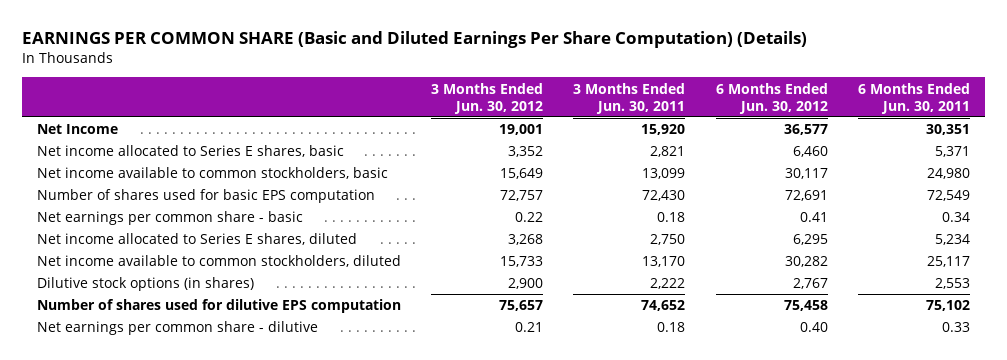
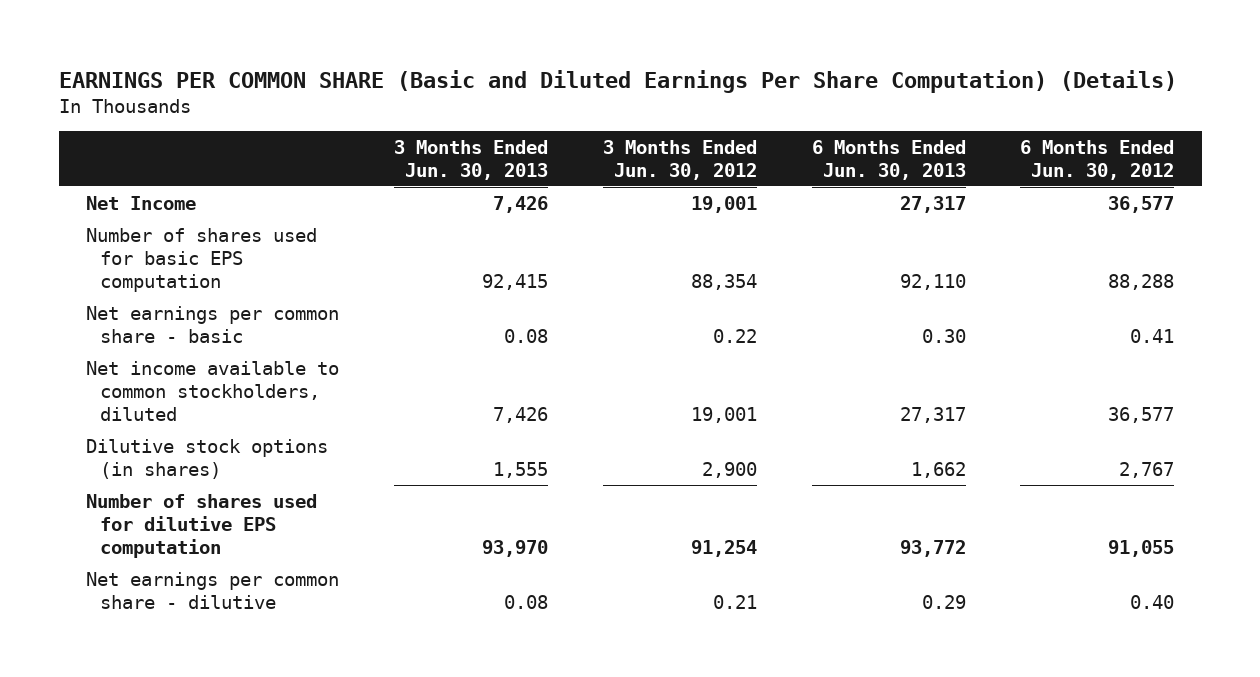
[573,82,686,114] 3 Months Ended Jun. 30, 2011 -> none
[857,82,970,114] 6 Months Ended Jun. 30, 2011 -> none
none -> [393,139,548,180] 3 Months Ended Jun. 30, 2013
none -> [811,139,966,180] 6 Months Ended Jun. 30, 2013
[36,145,344,158] Net income allocated to Series E shares, basic -> none
[36,167,388,180] Net income available to common stockholders, basic -> none
[500,190,544,202] 72,757 -> [690,273,757,290] 88,354
[784,190,828,202] 72,691 -> [1108,273,1175,290] 88,288
[36,233,357,246] Net income allocated to Series E shares, diluted -> none
[500,256,544,268] 15,733 -> [690,406,757,423] 19,001
[784,256,828,268] 30,282 -> [1108,406,1175,423] 36,577
[499,300,544,312] 75,657 -> [690,539,757,557] 91,254
[783,300,828,312] 75,458 -> [1108,539,1175,557] 91,055

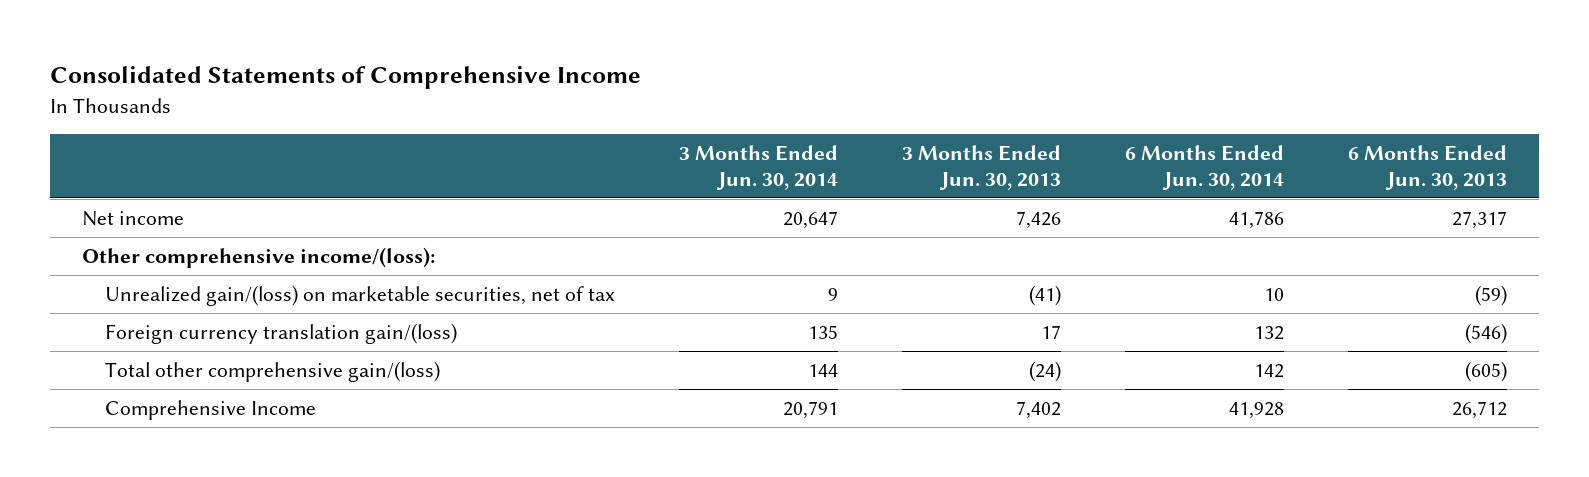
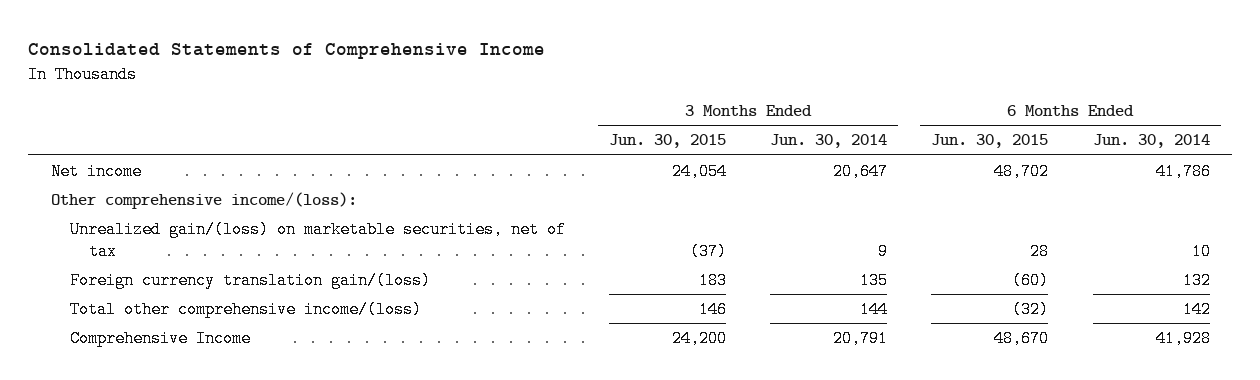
[902,145,1062,190] 3 Months Ended Jun. 30, 2013 -> none
[1348,145,1508,190] 6 Months Ended Jun. 30, 2013 -> none
none -> [609,134,727,149] Jun. 30, 2015
none -> [931,134,1049,149] Jun. 30, 2015
[105,360,441,382] Total other comprehensive gain/(loss) -> [69,300,422,318] Total other comprehensive income/(loss)

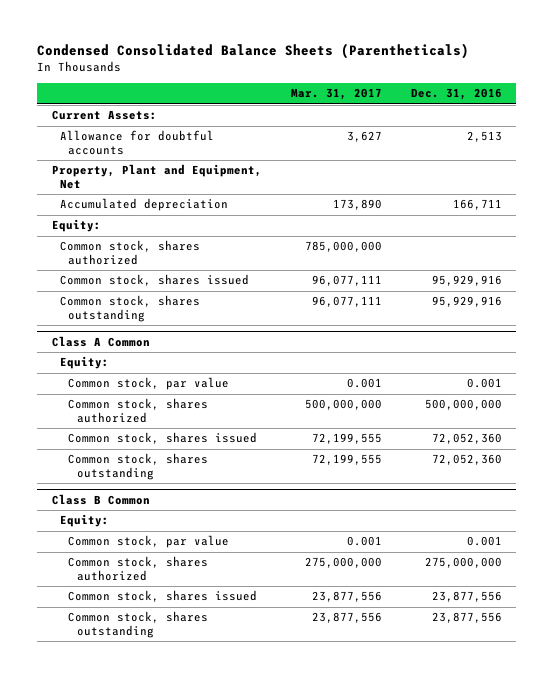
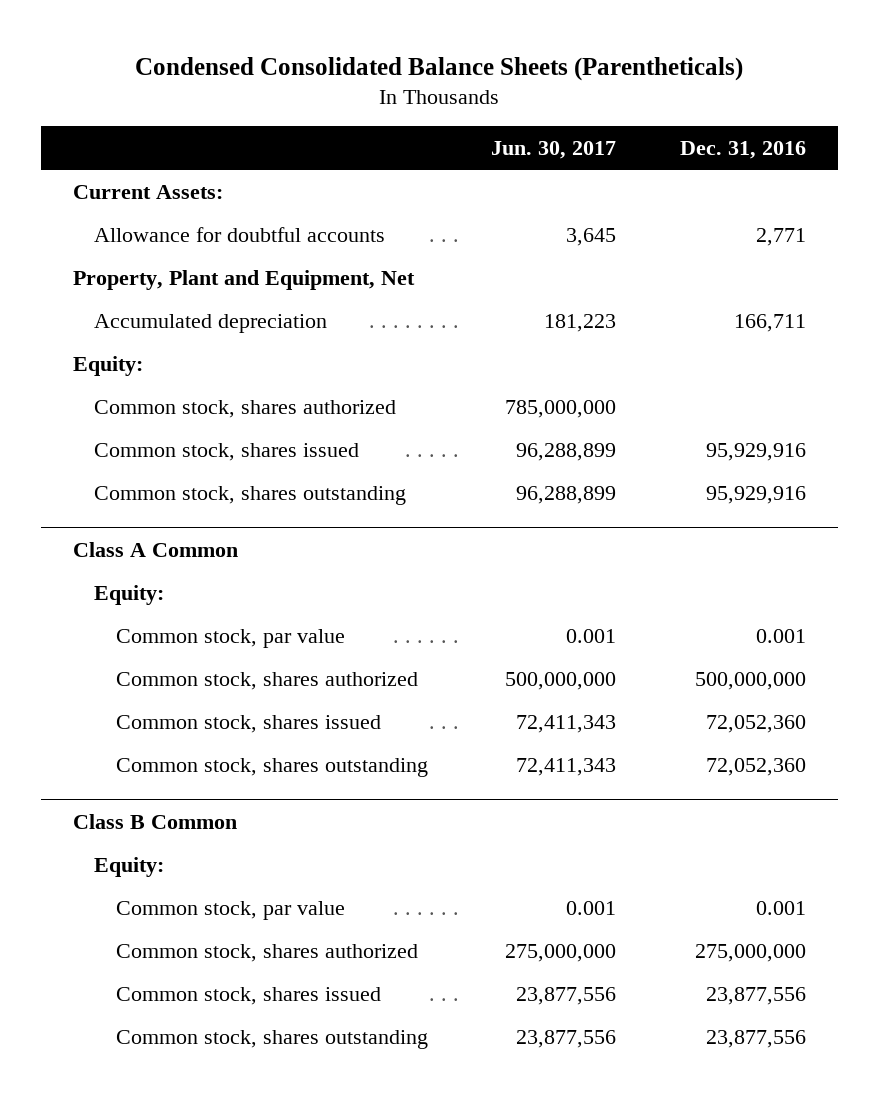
[290,88,382,101] Mar. 31, 2017 -> none
none -> [491,140,617,159] Jun. 30, 2017
[466,131,502,143] 2,513 -> [755,227,806,246] 2,771

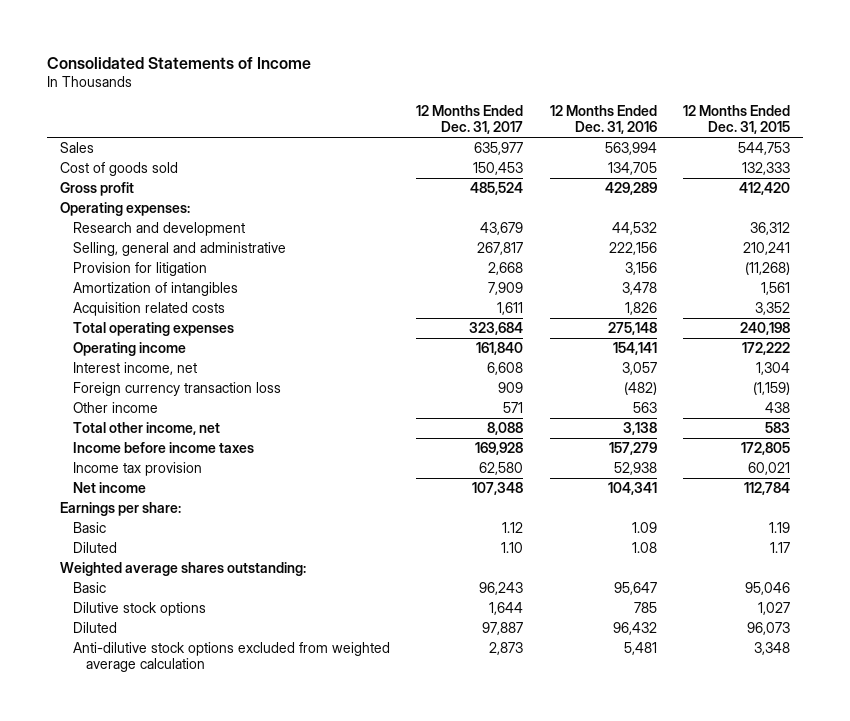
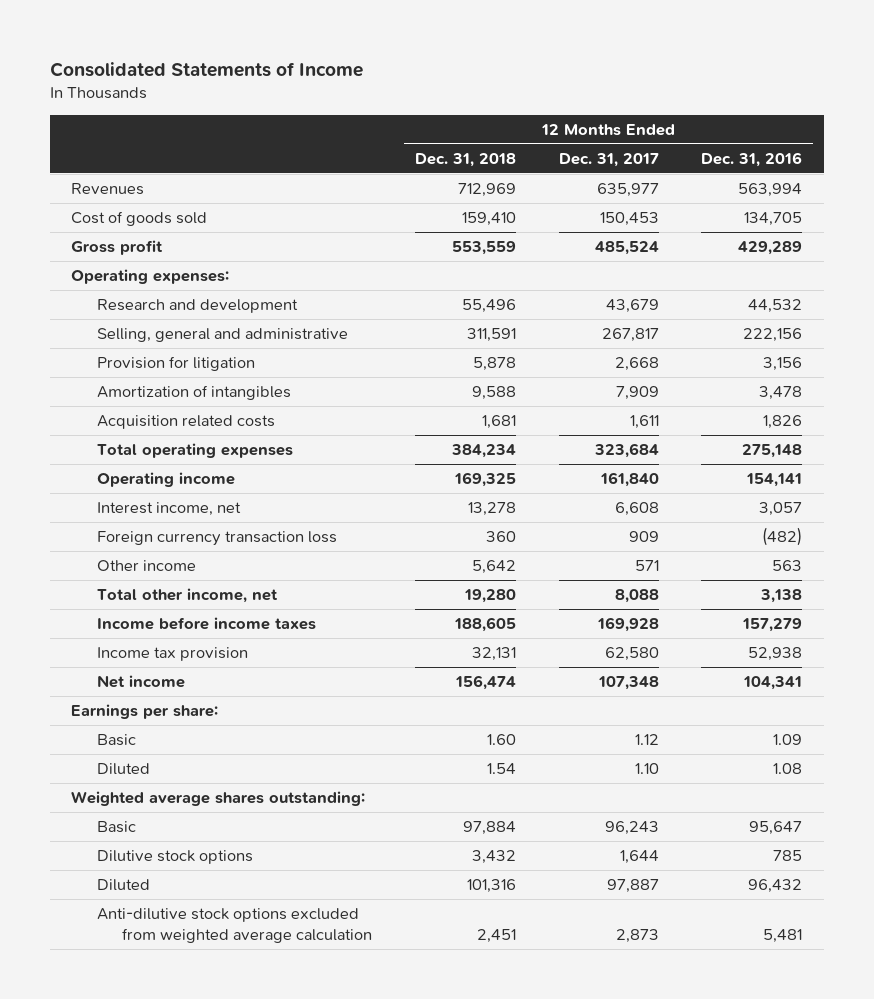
[682,105,790,135] 12 Months Ended Dec. 31, 2015 -> none
none -> [414,152,516,167] Dec. 31, 2018
[60,141,95,153] Sales -> [71,183,145,196] Revenues

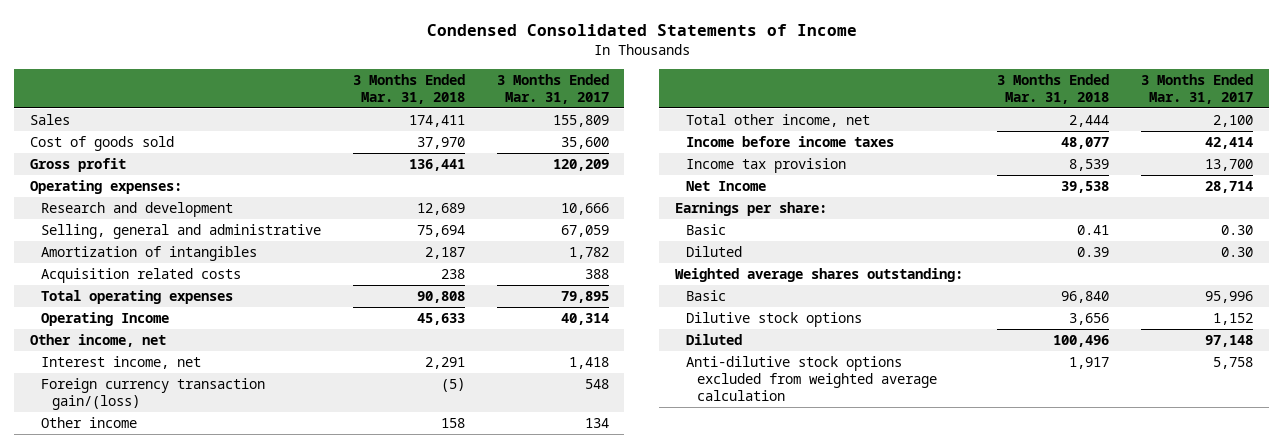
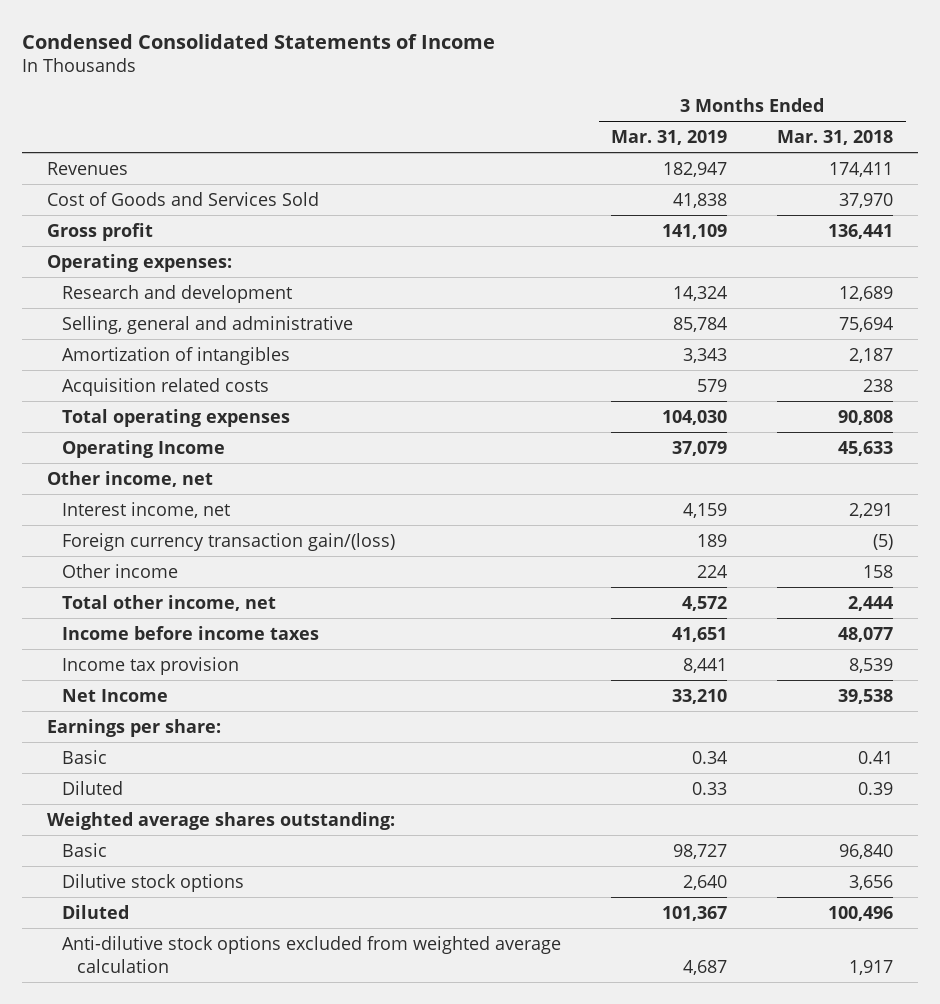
[496,73,609,104] 3 Months Ended Mar. 31, 2017 -> none
none -> [611,129,728,145] Mar. 31, 2019
[30,114,71,126] Sales -> [46,161,128,175] Revenues
[30,136,175,152] Cost of goods sold -> [46,191,319,206] Cost of Goods and Services Sold

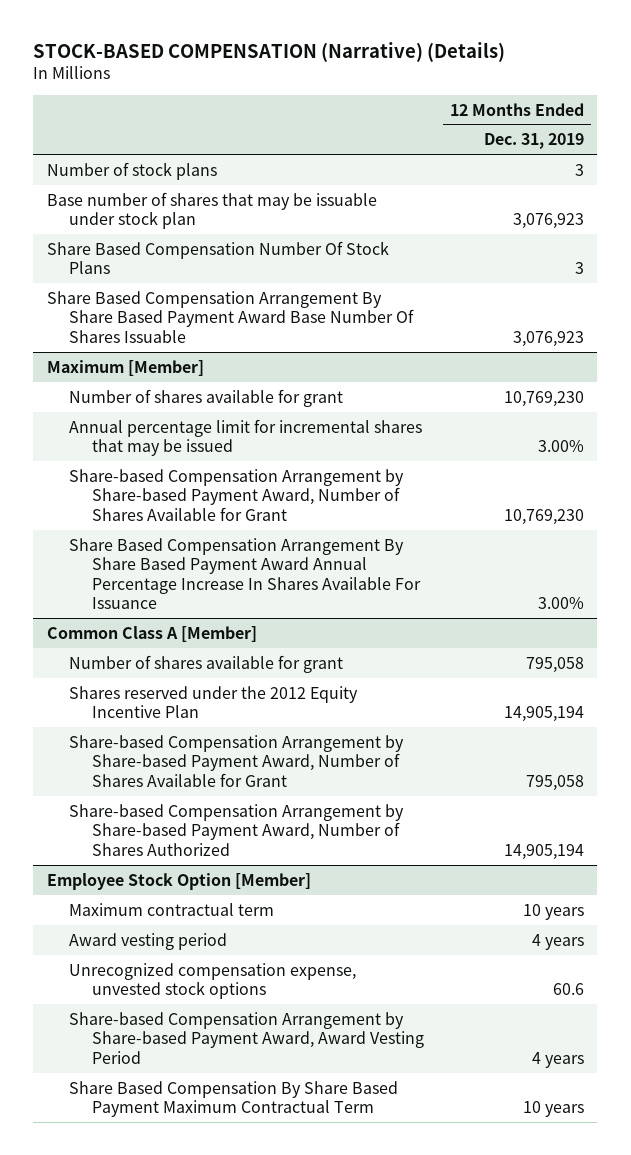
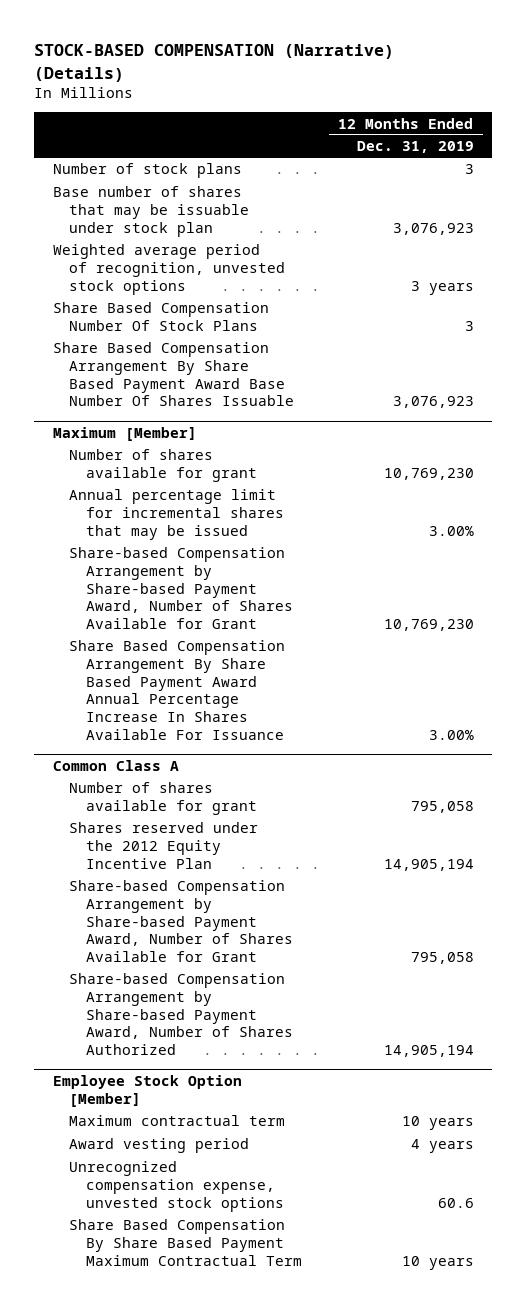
none -> [52,244,286,295] Weighted average period of recognition, unvested stock options
[46,625,257,642] Common Class A [Member] -> [52,760,179,772] Common Class A
[69,1011,424,1064] Share-based Compensation Arrangement by Share-based Payment Award, Award Vesting Period -> none

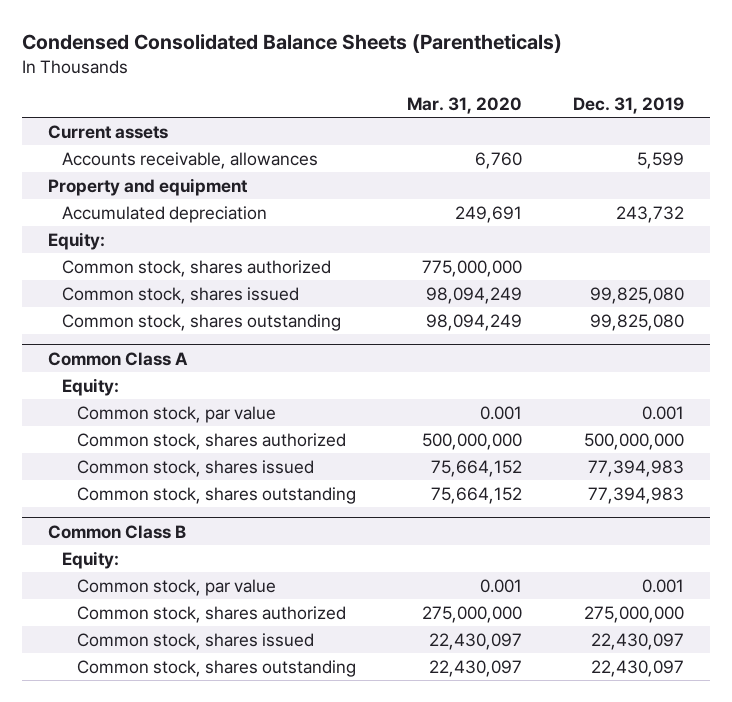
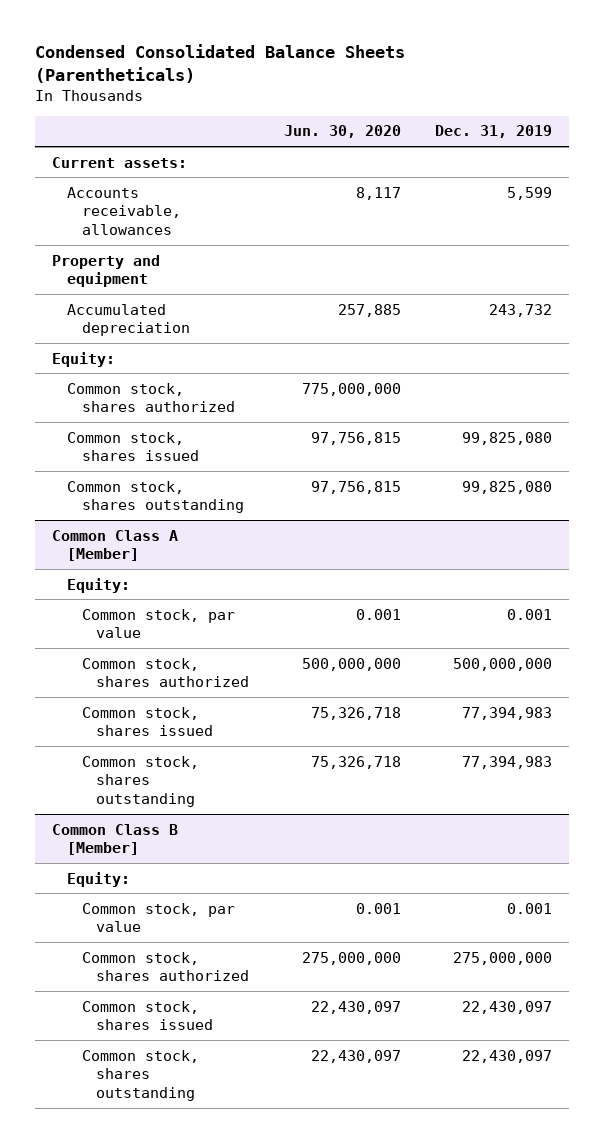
[407,96,523,114] Mar. 31, 2020 -> none
none -> [283,125,401,139] Jun. 30, 2020
[47,124,168,139] Current assets -> [52,156,188,168] Current assets:
[47,351,188,366] Common Class A -> [52,529,179,562] Common Class A [Member]
[47,524,186,539] Common Class B -> [52,823,179,856] Common Class B [Member]

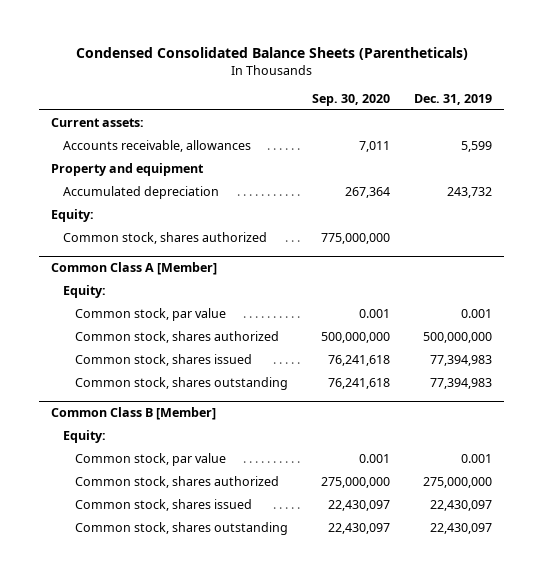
[283,125,401,139] Jun. 30, 2020 -> none
none -> [312,93,391,106] Sep. 30, 2020
[66,431,199,462] Common stock, shares issued -> none
[66,480,244,514] Common stock, shares outstanding -> none

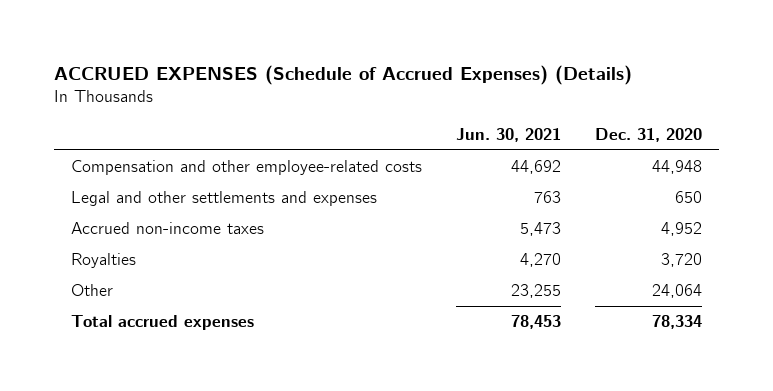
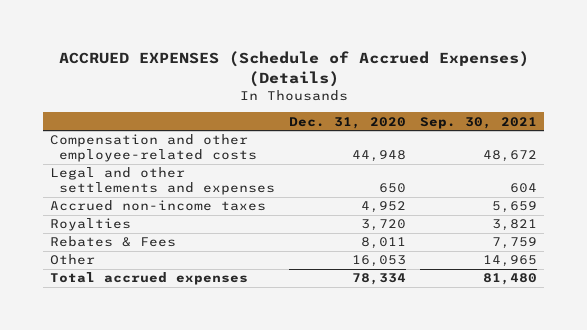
[456,127,562,142] Jun. 30, 2021 -> none
none -> [420,116,538,129] Sep. 30, 2021
none -> [50,236,177,248] Rebates & Fees
[652,284,703,299] 24,064 -> [352,255,407,268] 16,053

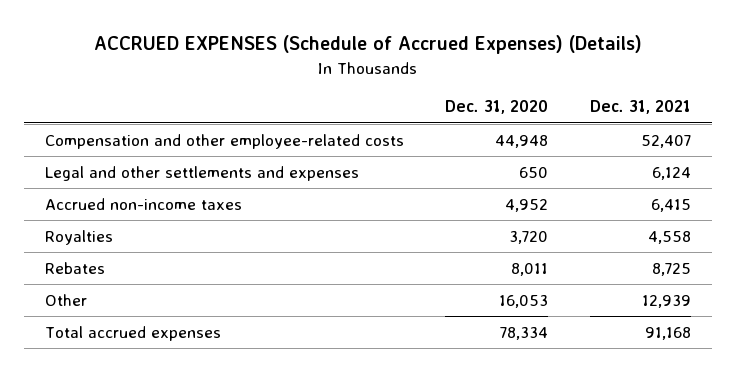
[420,116,538,129] Sep. 30, 2021 -> none
none -> [589,100,691,115] Dec. 31, 2021
[50,236,177,248] Rebates & Fees -> [44,261,105,274] Rebates

